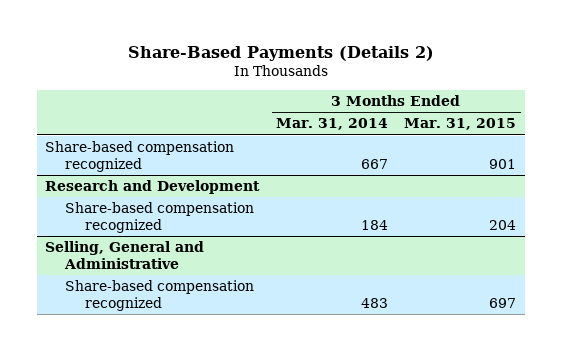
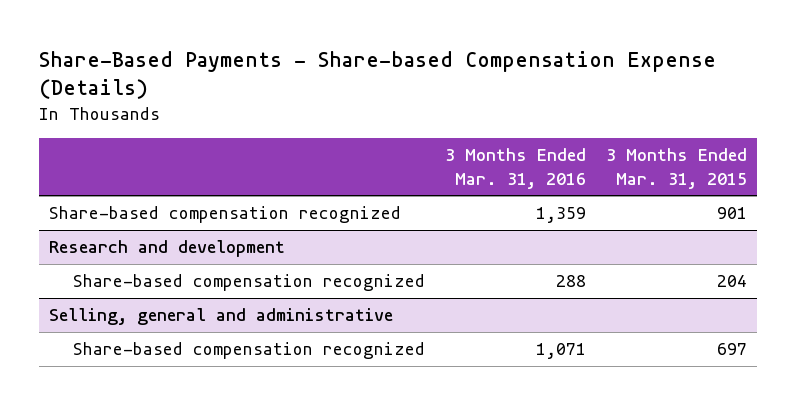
[127,45,434,61] Share-Based Payments (Details 2) -> [38,51,716,100] Share-Based Payments - Share-based Compensation Expense (Details)
[275,118,388,131] Mar. 31, 2014 -> none
none -> [445,148,587,189] 3 Months Ended Mar. 31, 2016
[45,180,261,195] Research and Development -> [48,240,285,258] Research and development
[45,241,205,270] Selling, General and Administrative -> [48,308,393,326] Selling, general and administrative

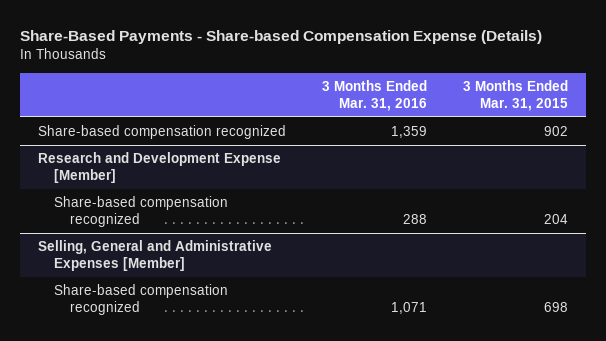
[717,207,748,220] 901 -> [543,126,568,137] 902
[48,240,285,258] Research and development -> [37,152,281,184] Research and Development Expense [Member]
[48,308,393,326] Selling, general and administrative -> [37,240,272,272] Selling, General and Administrative Expenses [Member]
[717,343,748,356] 697 -> [543,302,568,313] 698

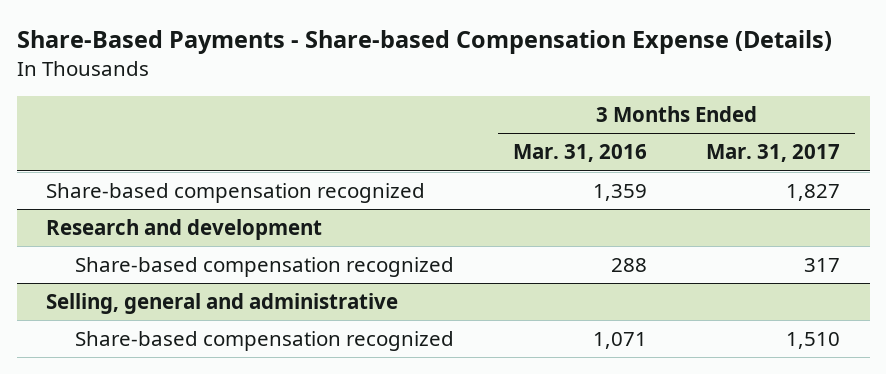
[462,80,568,112] 3 Months Ended Mar. 31, 2015 -> none
none -> [706,144,841,163] Mar. 31, 2017
[37,152,281,184] Research and Development Expense [Member] -> [46,218,323,240] Research and development
[37,240,272,272] Selling, General and Administrative Expenses [Member] -> [46,292,399,314] Selling, general and administrative

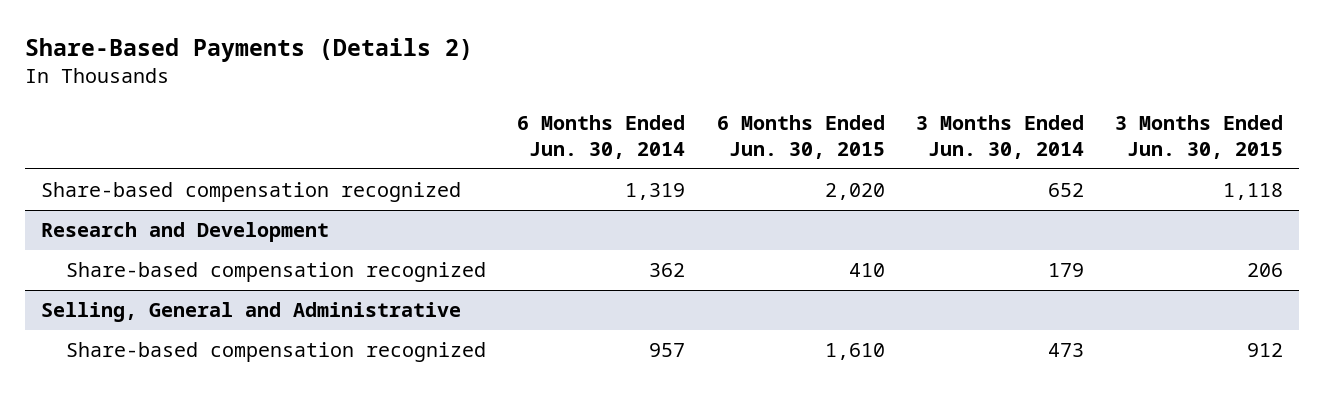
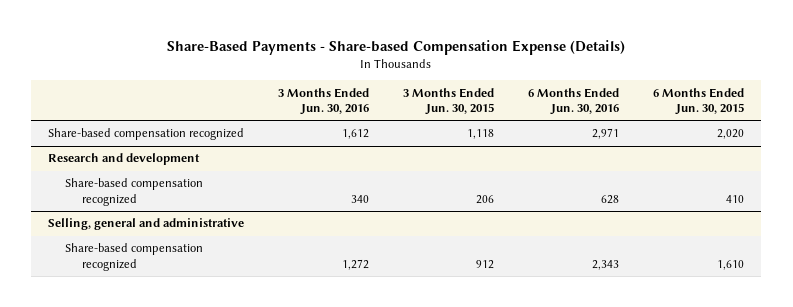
[25,37,474,62] Share-Based Payments (Details 2) -> [167,39,626,55] Share-Based Payments - Share-based Compensation Expense (Details)
[517,114,686,159] 6 Months Ended Jun. 30, 2014 -> none
[915,114,1084,159] 3 Months Ended Jun. 30, 2014 -> none
none -> [278,87,370,115] 3 Months Ended Jun. 30, 2016
none -> [528,87,620,115] 6 Months Ended Jun. 30, 2016
[40,222,329,243] Research and Development -> [48,153,201,166] Research and development
[40,302,461,323] Selling, General and Administrative -> [48,218,245,231] Selling, general and administrative

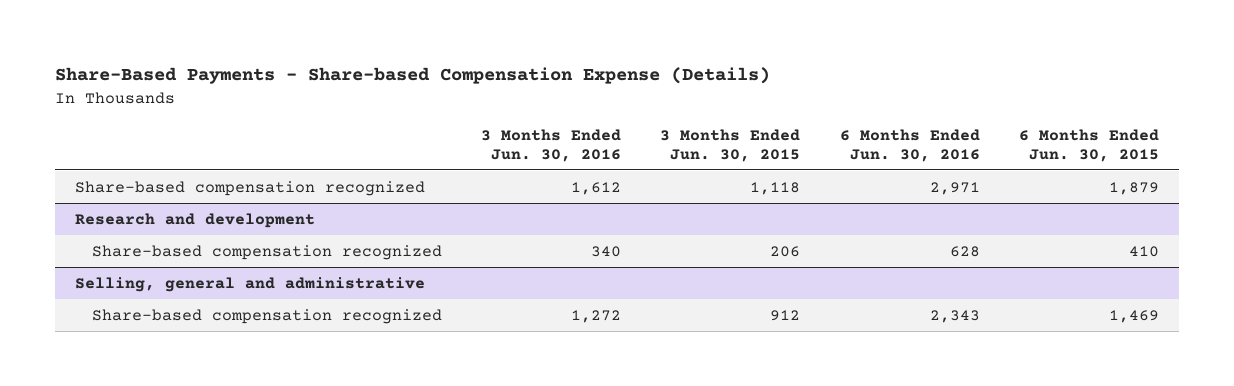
[717,129,745,140] 2,020 -> [1109,181,1160,195] 1,879
[717,259,745,270] 1,610 -> [1109,309,1160,323] 1,469

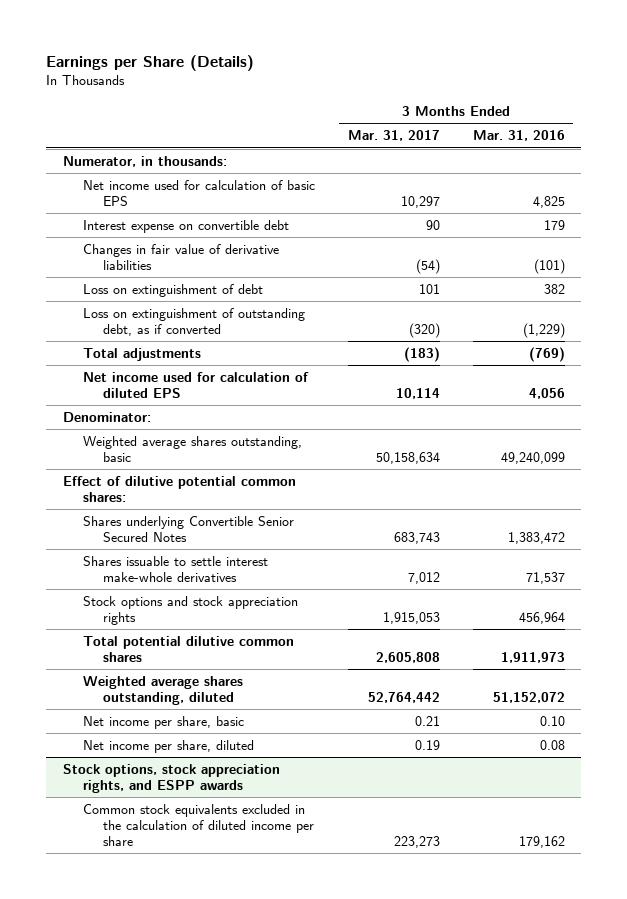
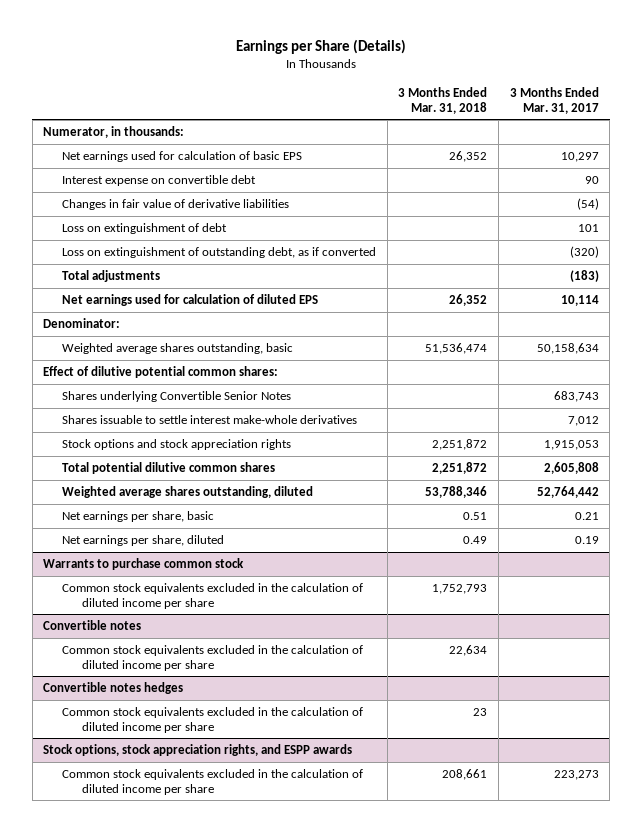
[472,130,565,142] Mar. 31, 2016 -> none
none -> [398,86,488,114] 3 Months Ended Mar. 31, 2018
[82,179,315,206] Net income used for calculation of basic EPS -> [62,150,303,162] Net earnings used for calculation of basic EPS
[82,371,309,398] Net income used for calculation of diluted EPS -> [62,293,319,306] Net earnings used for calculation of diluted EPS
[82,515,294,542] Shares underlying Convertible Senior Secured Notes -> [62,390,292,402] Shares underlying Convertible Senior Notes
[82,715,244,729] Net income per share, basic -> [62,510,215,522] Net earnings per share, basic
[82,739,254,753] Net income per share, diluted -> [62,534,225,546] Net earnings per share, diluted
none -> [43,557,245,570] Warrants to purchase common stock
none -> [62,582,364,609] Common stock equivalents excluded in the calculation of diluted income per share
none -> [43,619,142,630] Convertible notes
none -> [62,644,364,671] Common stock equivalents excluded in the calculation of diluted income per share
none -> [43,681,184,694] Convertible notes hedges
none -> [62,706,364,733] Common stock equivalents excluded in the calculation of diluted income per share

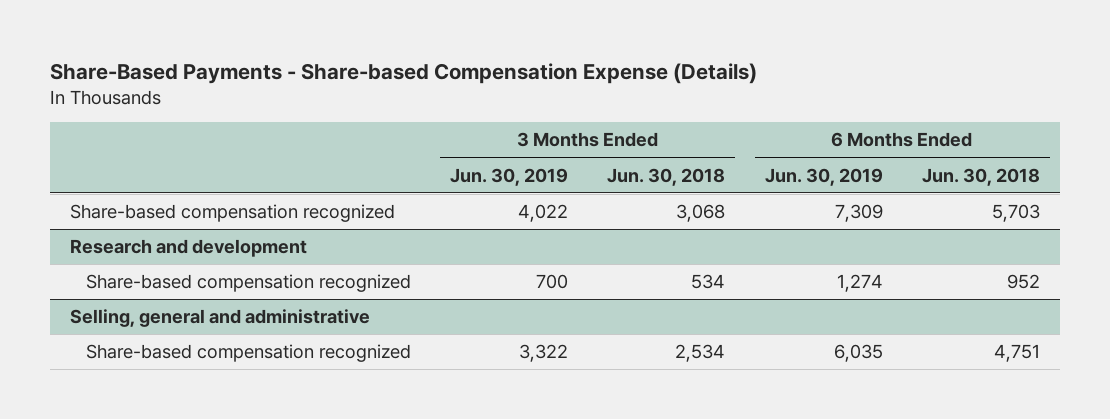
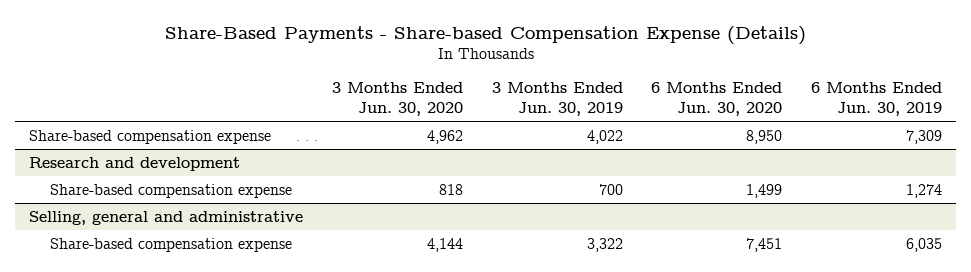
[607,167,726,186] Jun. 30, 2018 -> none
[922,167,1041,186] Jun. 30, 2018 -> none
none -> [332,82,464,116] 3 Months Ended Jun. 30, 2020
none -> [651,82,783,116] 6 Months Ended Jun. 30, 2020
[69,204,395,223] Share-based compensation recognized -> [29,129,272,144] Share-based compensation expense
[85,274,411,293] Share-based compensation recognized -> [50,183,293,198] Share-based compensation expense
[85,344,411,363] Share-based compensation recognized -> [50,237,293,252] Share-based compensation expense

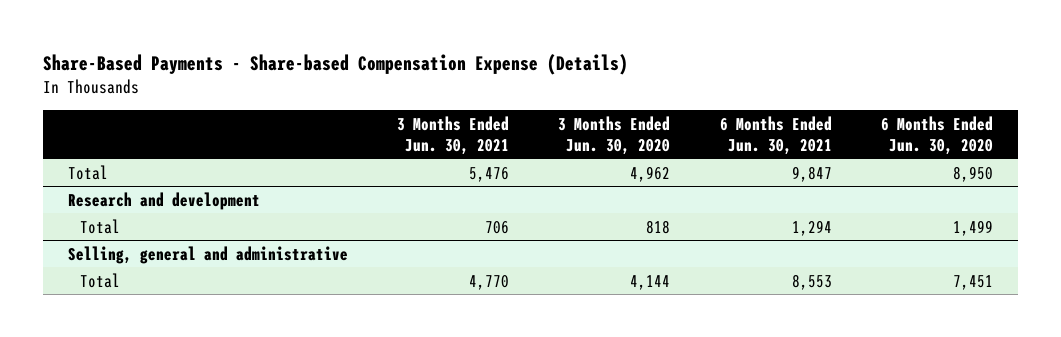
[491,82,623,116] 3 Months Ended Jun. 30, 2019 -> none
[811,82,943,116] 6 Months Ended Jun. 30, 2019 -> none
none -> [397,115,510,155] 3 Months Ended Jun. 30, 2021
none -> [719,115,832,155] 6 Months Ended Jun. 30, 2021
[29,129,272,144] Share-based compensation expense -> [67,164,108,180] Total
[50,183,293,198] Share-based compensation expense -> [80,218,121,234] Total
[50,237,293,252] Share-based compensation expense -> [80,272,121,288] Total

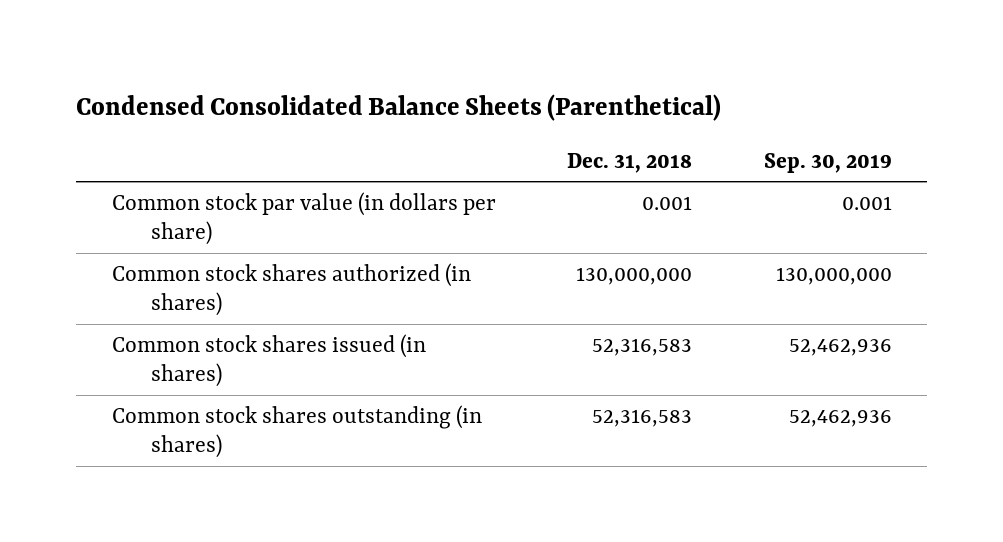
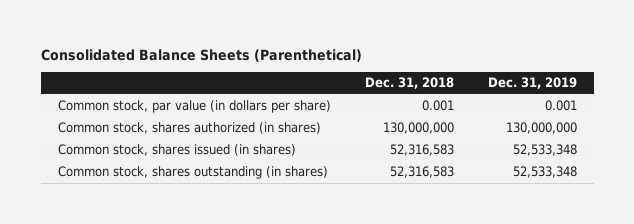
[75,93,721,121] Condensed Consolidated Balance Sheets (Parenthetical) -> [40,48,362,62] Consolidated Balance Sheets (Parenthetical)
[763,152,892,173] Sep. 30, 2019 -> none
none -> [487,77,577,90] Dec. 31, 2019
[111,191,496,246] Common stock par value (in dollars per share) -> [57,100,331,114] Common stock, par value (in dollars per share)
[111,262,471,317] Common stock shares authorized (in shares) -> [57,122,321,135] Common stock, shares authorized (in shares)
[111,333,426,388] Common stock shares issued (in shares) -> [57,144,296,157] Common stock, shares issued (in shares)
[111,404,482,459] Common stock shares outstanding (in shares) -> [57,166,328,180] Common stock, shares outstanding (in shares)

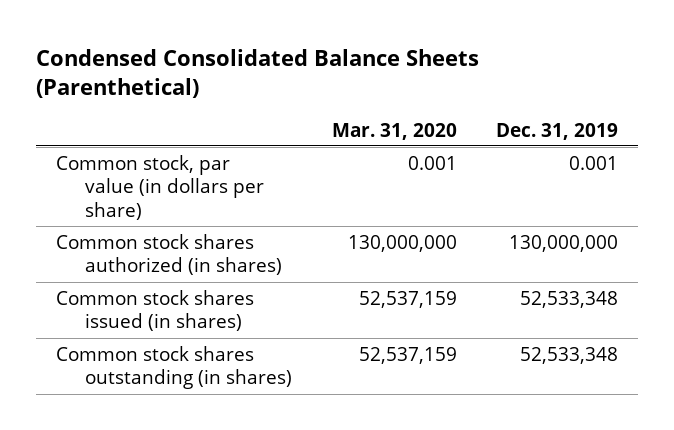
[40,48,362,62] Consolidated Balance Sheets (Parenthetical) -> [35,48,479,99] Condensed Consolidated Balance Sheets (Parenthetical)
[364,77,454,90] Dec. 31, 2018 -> none
none -> [331,122,457,140] Mar. 31, 2020
[57,122,321,135] Common stock, shares authorized (in shares) -> [55,233,283,276] Common stock shares authorized (in shares)
[57,144,296,157] Common stock, shares issued (in shares) -> [55,289,254,332] Common stock shares issued (in shares)
[57,166,328,180] Common stock, shares outstanding (in shares) -> [55,345,293,390] Common stock shares outstanding (in shares)

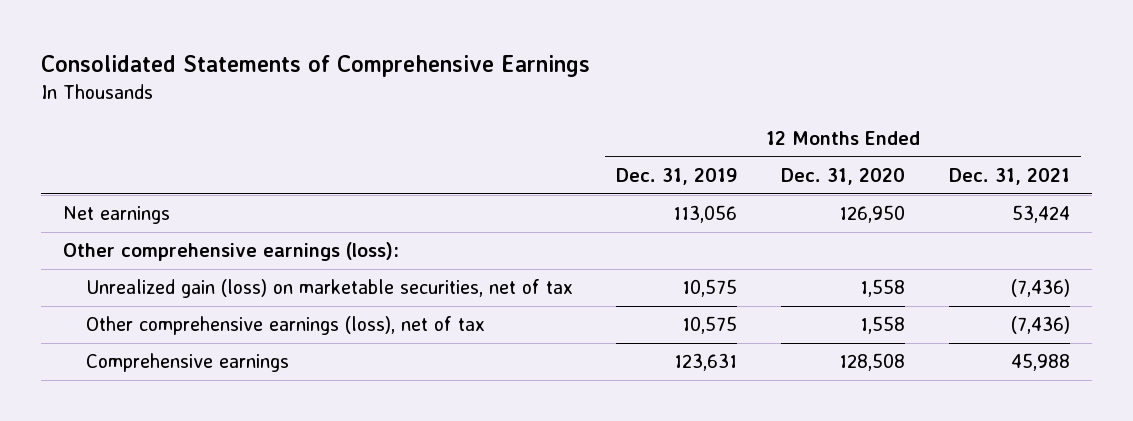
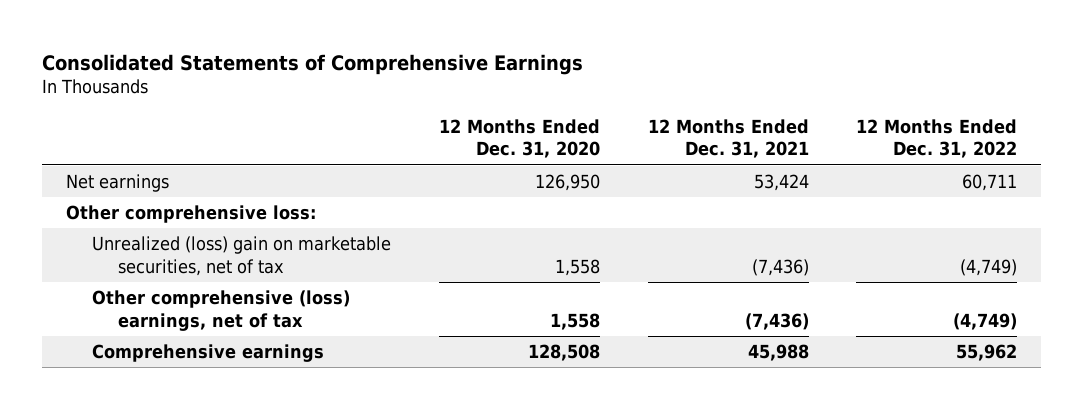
[616,167,738,185] Dec. 31, 2019 -> none
none -> [856,118,1018,159] 12 Months Ended Dec. 31, 2022
[62,242,399,262] Other comprehensive earnings (loss): -> [66,205,317,224] Other comprehensive loss:
[85,279,573,299] Unrealized gain (loss) on marketable securities, net of tax -> [92,236,392,276] Unrealized (loss) gain on marketable securities, net of tax
[85,316,485,336] Other comprehensive earnings (loss), net of tax -> [92,290,351,331] Other comprehensive (loss) earnings, net of tax

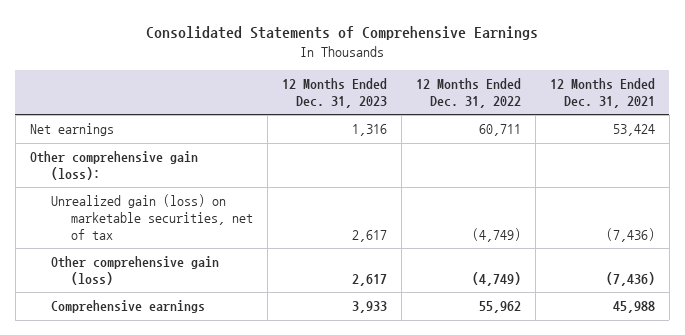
[438,118,600,159] 12 Months Ended Dec. 31, 2020 -> none
none -> [282,78,388,109] 12 Months Ended Dec. 31, 2023
[66,205,317,224] Other comprehensive loss: -> [29,151,198,181] Other comprehensive gain (loss):
[92,236,392,276] Unrealized (loss) gain on marketable securities, net of tax -> [50,194,254,240] Unrealized gain (loss) on marketable securities, net of tax
[92,290,351,331] Other comprehensive (loss) earnings, net of tax -> [50,256,219,286] Other comprehensive gain (loss)

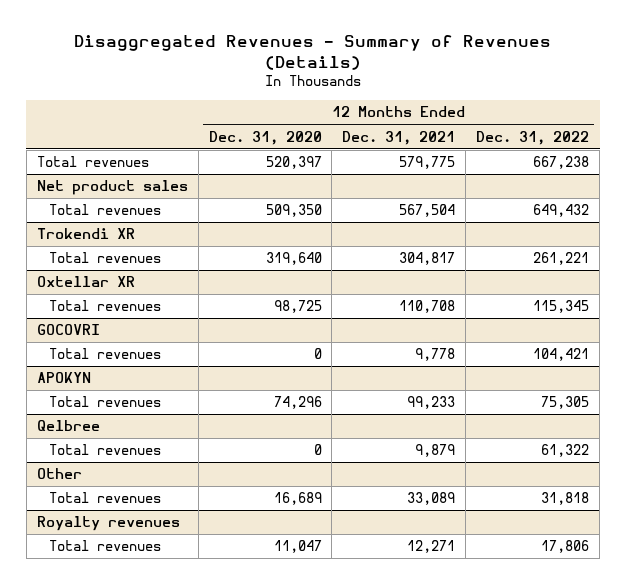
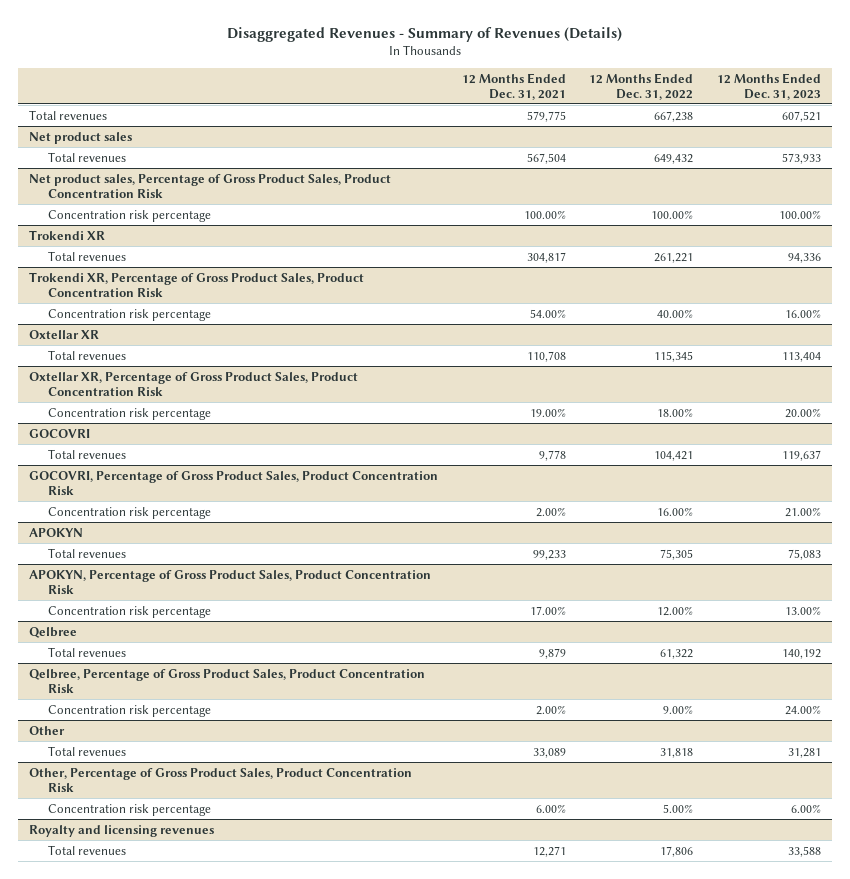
[208,130,322,145] Dec. 31, 2020 -> none
none -> [716,72,821,100] 12 Months Ended Dec. 31, 2023
none -> [29,173,392,198] Net product sales, Percentage of Gross Product Sales, Product Concentration Risk
none -> [47,209,211,222] Concentration risk percentage
none -> [29,271,365,297] Trokendi XR, Percentage of Gross Product Sales, Product Concentration Risk
none -> [47,308,211,321] Concentration risk percentage
none -> [29,371,359,396] Oxtellar XR, Percentage of Gross Product Sales, Product Concentration Risk
none -> [47,407,211,420] Concentration risk percentage
none -> [29,470,439,495] GOCOVRI, Percentage of Gross Product Sales, Product Concentration Risk
none -> [47,506,211,519] Concentration risk percentage
none -> [29,569,432,594] APOKYN, Percentage of Gross Product Sales, Product Concentration Risk
none -> [47,605,211,618] Concentration risk percentage
none -> [29,668,426,693] Qelbree, Percentage of Gross Product Sales, Product Concentration Risk
none -> [47,704,211,717] Concentration risk percentage
none -> [29,767,413,792] Other, Percentage of Gross Product Sales, Product Concentration Risk
none -> [47,803,211,816] Concentration risk percentage
[36,516,180,532] Royalty revenues -> [29,824,215,837] Royalty and licensing revenues

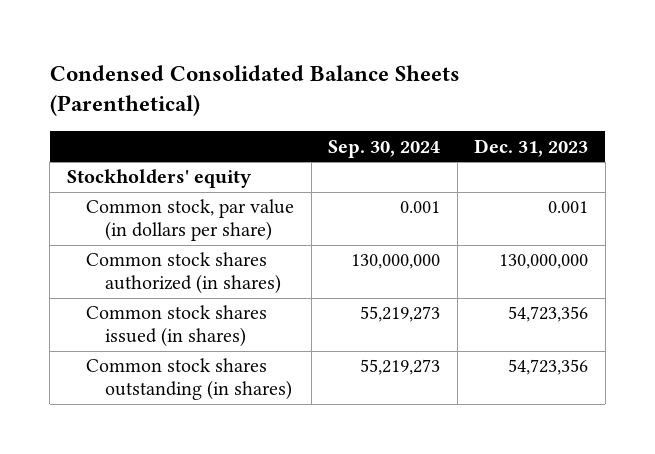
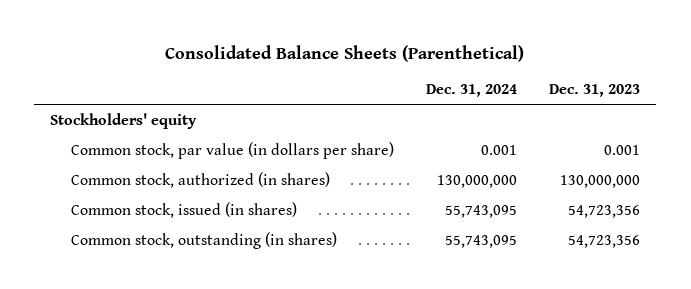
[49,64,460,117] Condensed Consolidated Balance Sheets (Parenthetical) -> [165,44,525,62] Consolidated Balance Sheets (Parenthetical)
[328,139,441,158] Sep. 30, 2024 -> none
none -> [426,84,518,98] Dec. 31, 2024
[85,252,281,295] Common stock shares authorized (in shares) -> [71,171,331,188] Common stock, authorized (in shares)
[85,305,267,348] Common stock shares issued (in shares) -> [71,201,298,218] Common stock, issued (in shares)
[85,358,292,401] Common stock shares outstanding (in shares) -> [71,231,338,249] Common stock, outstanding (in shares)

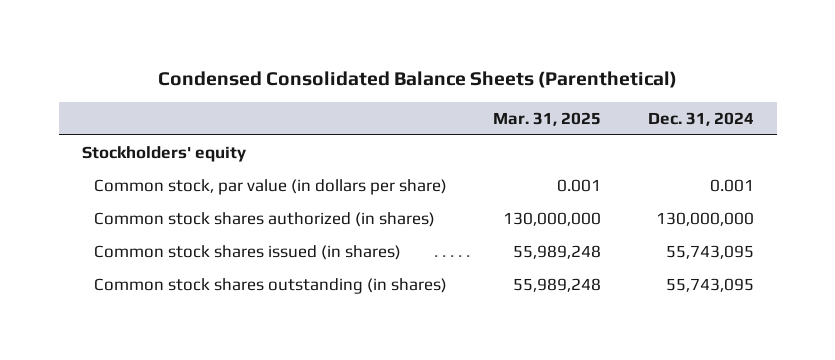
[165,44,525,62] Consolidated Balance Sheets (Parenthetical) -> [157,70,677,88] Condensed Consolidated Balance Sheets (Parenthetical)
[549,84,641,98] Dec. 31, 2023 -> none
none -> [493,111,602,126] Mar. 31, 2025
[71,171,331,188] Common stock, authorized (in shares) -> [94,211,436,227] Common stock shares authorized (in shares)
[71,201,298,218] Common stock, issued (in shares) -> [94,244,402,260] Common stock shares issued (in shares)
[71,231,338,249] Common stock, outstanding (in shares) -> [94,277,448,294] Common stock shares outstanding (in shares)

